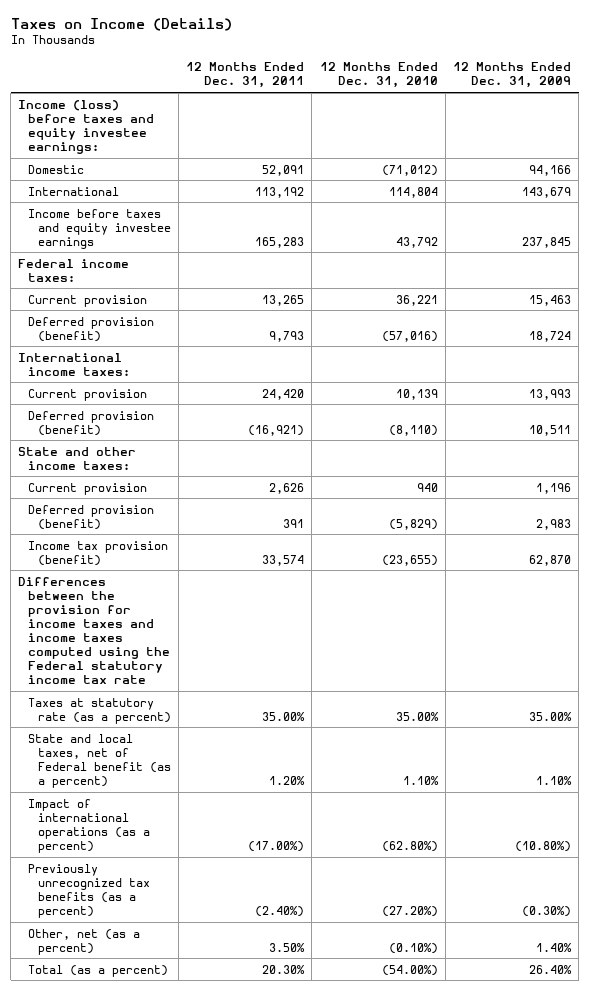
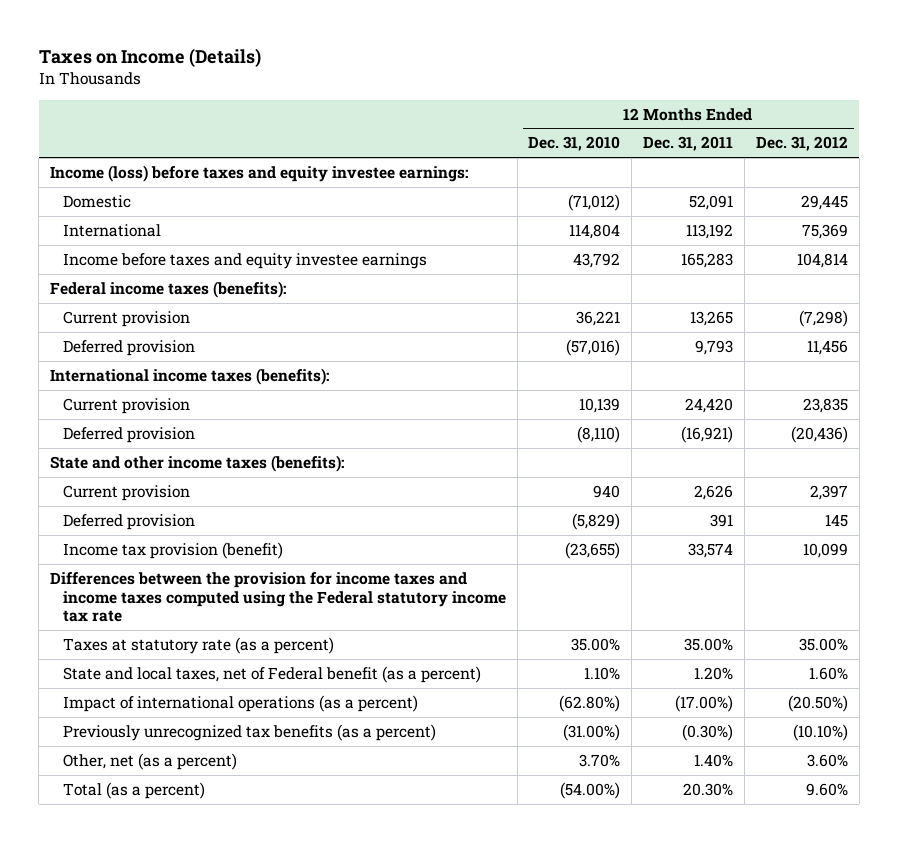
[453,62,572,89] 12 Months Ended Dec. 31, 2009 -> none
none -> [755,136,848,152] Dec. 31, 2012
[18,258,130,282] Federal income taxes: -> [50,280,287,298] Federal income taxes (benefits):
[28,316,155,342] Deferred provision (benefit) -> [62,339,195,356] Deferred provision
[18,352,131,376] International income taxes: -> [50,367,330,385] International income taxes (benefits):
[28,410,155,436] Deferred provision (benefit) -> [62,426,195,443] Deferred provision
[18,446,137,470] State and other income taxes: -> [50,454,345,472] State and other income taxes (benefits):
[28,504,155,530] Deferred provision (benefit) -> [62,513,195,530] Deferred provision
[255,905,305,917] (2.40%) -> [682,723,734,741] (0.30%)
[381,905,438,917] (27.20%) -> [563,723,621,741] (31.00%)
[269,942,306,952] 3.50% -> [694,753,734,767] 1.40%
[388,942,438,954] (0.10%) -> [579,753,621,767] 3.70%

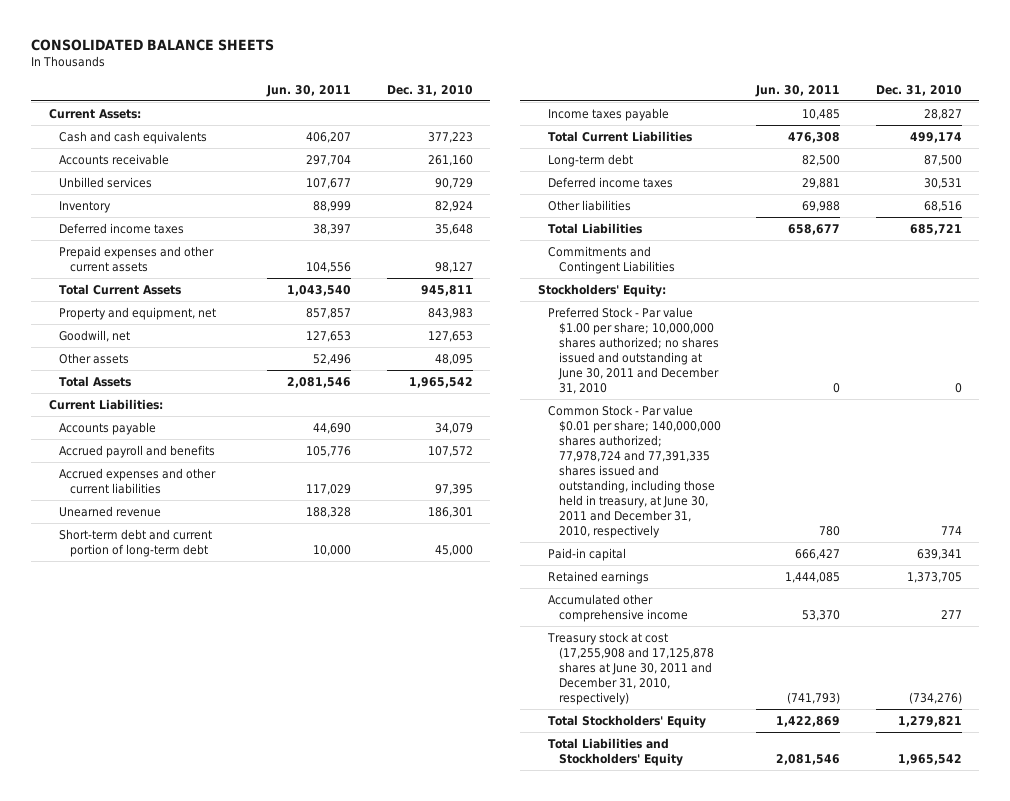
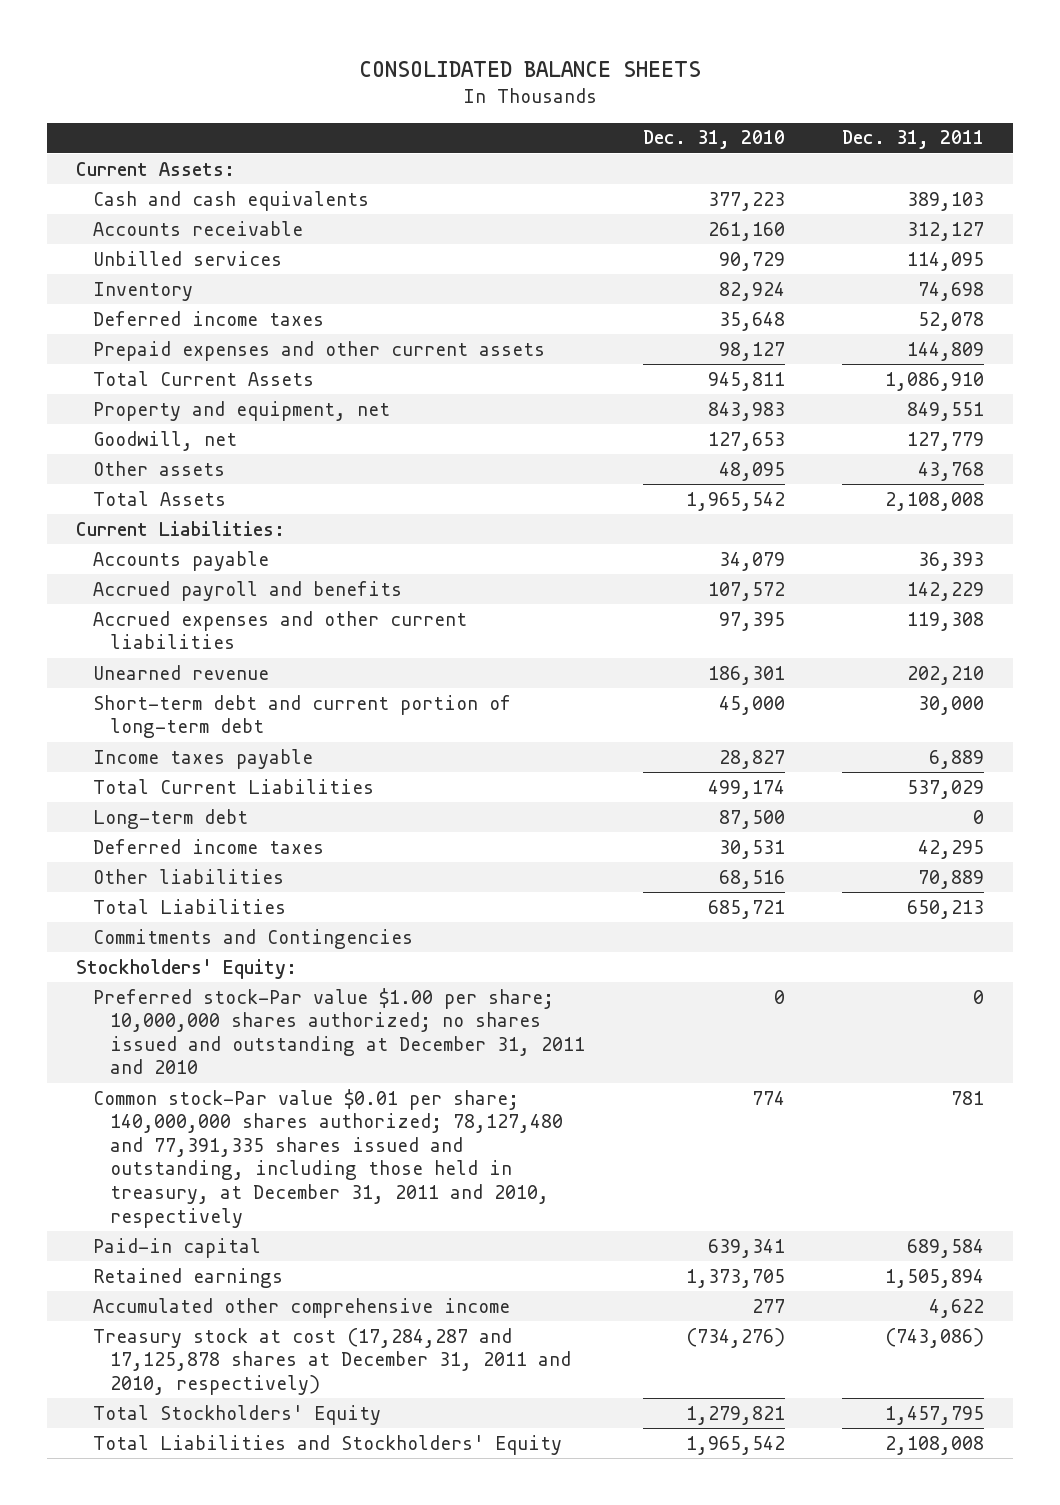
[266,84,352,97] Jun. 30, 2011 -> none
none -> [842,130,985,150] Dec. 31, 2011
[548,245,676,274] Commitments and Contingent Liabilities -> [92,928,413,949] Commitments and Contingencies
[548,306,720,394] Preferred Stock - Par value $1.00 per share; 10,000,000 shares authorized; no shares issued and outstanding at June 30, 2011 and December 31, 2010 -> [92,987,585,1075] Preferred stock-Par value $1.00 per share; 10,000,000 shares authorized; no shares issued and outstanding at December 31, 2011 and 2010
[548,404,722,538] Common Stock - Par value $0.01 per share; 140,000,000 shares authorized; 77,978,724 and 77,391,335 shares issued and outstanding, including those held in treasury, at June 30, 2011 and December 31, 2010, respectively -> [92,1088,563,1228] Common stock-Par value $0.01 per share; 140,000,000 shares authorized; 78,127,480 and 77,391,335 shares issued and outstanding, including those held in treasury, at December 31, 2011 and 2010, respectively
[547,631,715,705] Treasury stock at cost (17,255,908 and 17,125,878 shares at June 30, 2011 and December 31, 2010, respectively) -> [92,1327,571,1395] Treasury stock at cost (17,284,287 and 17,125,878 shares at December 31, 2011 and 2010, respectively)

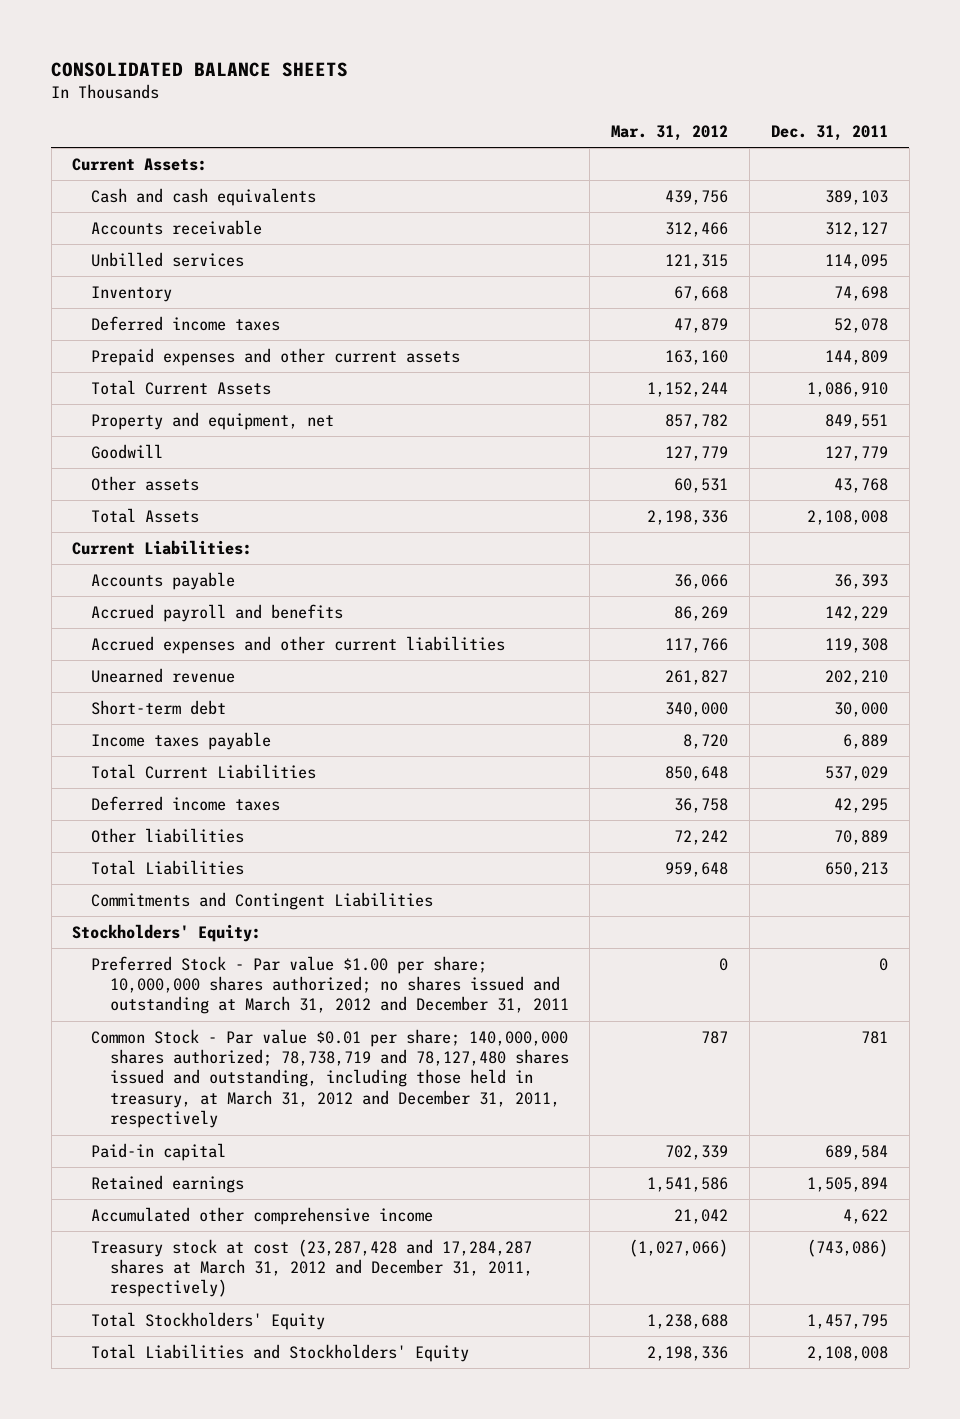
[642,130,785,150] Dec. 31, 2010 -> none
none -> [611,124,729,141] Mar. 31, 2012
[92,430,237,451] Goodwill, net -> [91,443,164,459] Goodwill
[92,694,511,739] Short-term debt and current portion of long-term debt -> [91,699,227,715] Short-term debt
[92,808,248,829] Long-term debt -> none
[92,928,413,949] Commitments and Contingencies -> [91,891,434,910] Commitments and Contingent Liabilities
[92,987,585,1075] Preferred stock-Par value $1.00 per share; 10,000,000 shares authorized; no shares issued and outstanding at December 31, 2011 and 2010 -> [91,955,569,1015] Preferred Stock - Par value $1.00 per share; 10,000,000 shares authorized; no shares issued and outstanding at March 31, 2012 and December 31, 2011
[92,1088,563,1228] Common stock-Par value $0.01 per share; 140,000,000 shares authorized; 78,127,480 and 77,391,335 shares issued and outstanding, including those held in treasury, at December 31, 2011 and 2010, respectively -> [91,1028,569,1129] Common Stock - Par value $0.01 per share; 140,000,000 shares authorized; 78,738,719 and 78,127,480 shares issued and outstanding, including those held in treasury, at March 31, 2012 and December 31, 2011, respectively
[92,1327,571,1395] Treasury stock at cost (17,284,287 and 17,125,878 shares at December 31, 2011 and 2010, respectively) -> [91,1238,533,1298] Treasury stock at cost (23,287,428 and 17,284,287 shares at March 31, 2012 and December 31, 2011, respectively)

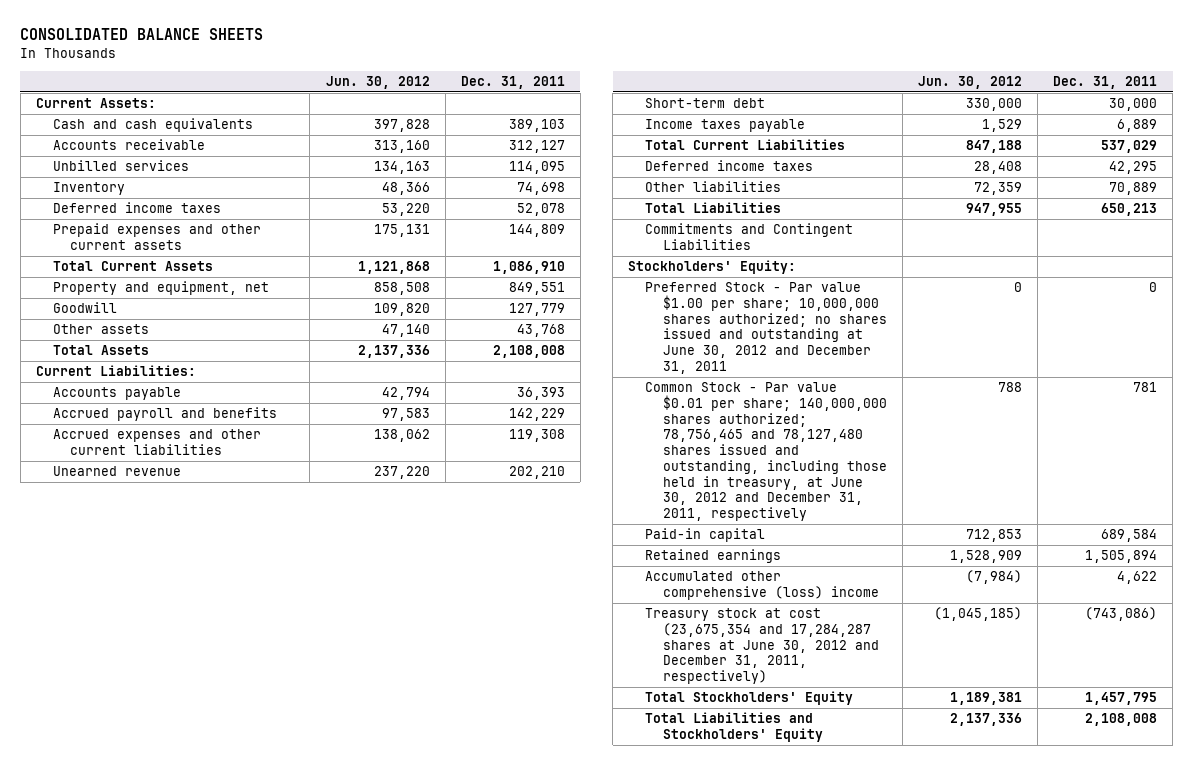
[611,124,729,141] Mar. 31, 2012 -> none
none -> [325,75,430,89] Jun. 30, 2012
[91,955,569,1015] Preferred Stock - Par value $1.00 per share; 10,000,000 shares authorized; no shares issued and outstanding at March 31, 2012 and December 31, 2011 -> [645,282,887,374] Preferred Stock - Par value $1.00 per share; 10,000,000 shares authorized; no shares issued and outstanding at June 30, 2012 and December 31, 2011
[91,1028,569,1129] Common Stock - Par value $0.01 per share; 140,000,000 shares authorized; 78,738,719 and 78,127,480 shares issued and outstanding, including those held in treasury, at March 31, 2012 and December 31, 2011, respectively -> [645,382,887,522] Common Stock - Par value $0.01 per share; 140,000,000 shares authorized; 78,756,465 and 78,127,480 shares issued and outstanding, including those held in treasury, at June 30, 2012 and December 31, 2011, respectively
[91,1206,434,1225] Accumulated other comprehensive income -> [645,571,879,601] Accumulated other comprehensive (loss) income
[91,1238,533,1298] Treasury stock at cost (23,287,428 and 17,284,287 shares at March 31, 2012 and December 31, 2011, respectively) -> [645,608,879,685] Treasury stock at cost (23,675,354 and 17,284,287 shares at June 30, 2012 and December 31, 2011, respectively)

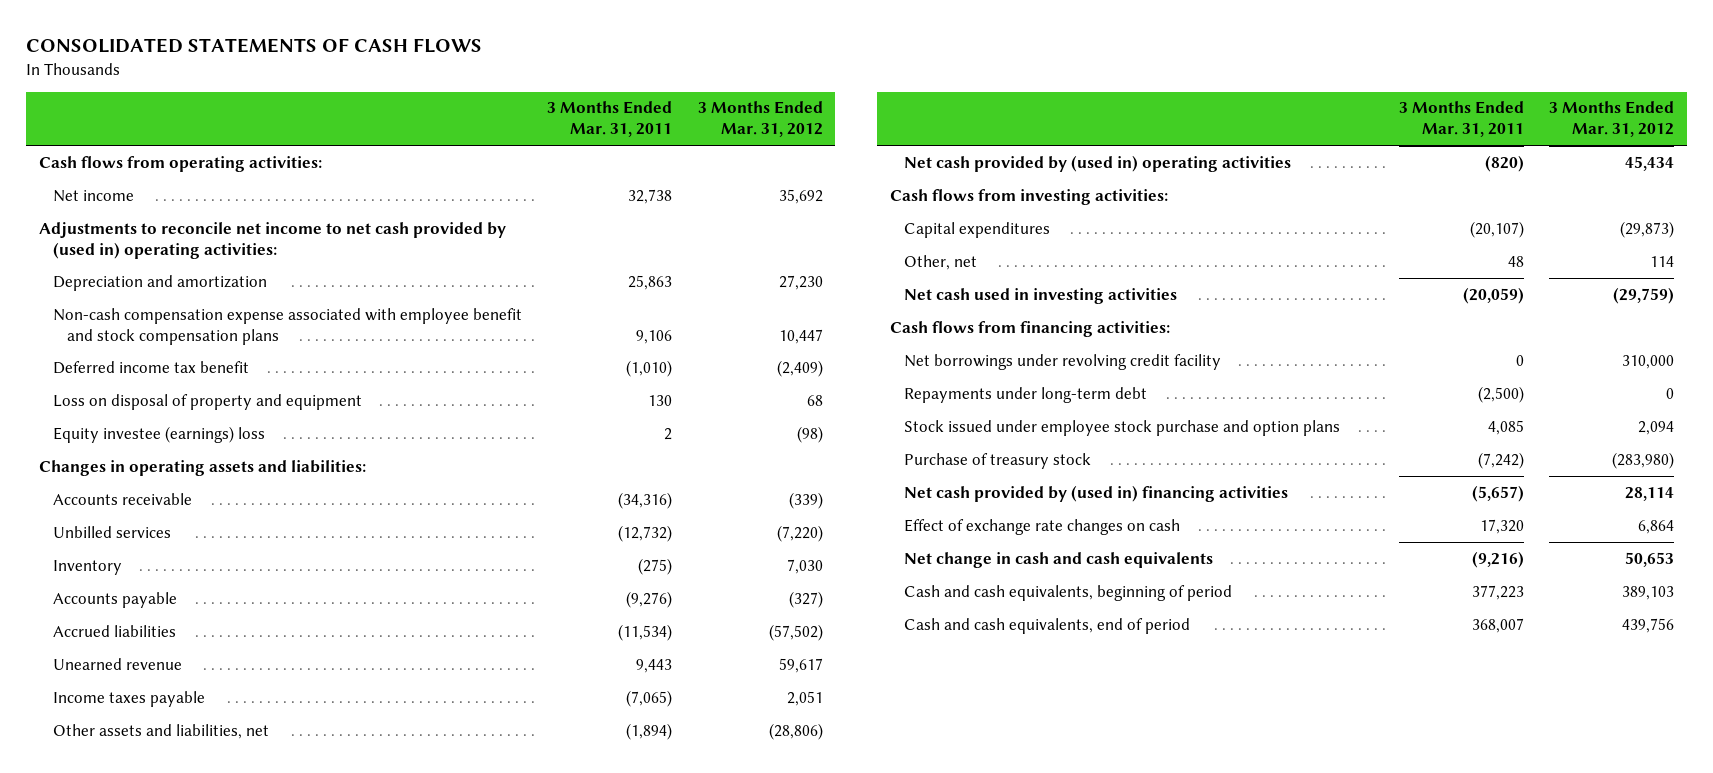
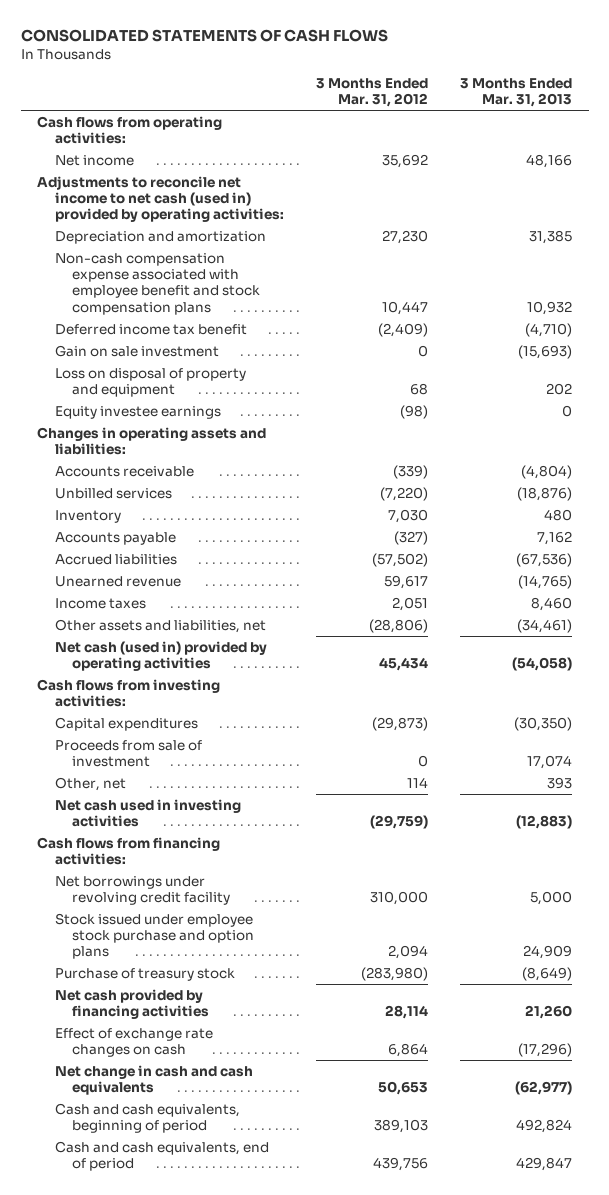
[547,101,673,138] 3 Months Ended Mar. 31, 2011 -> none
none -> [460,78,573,108] 3 Months Ended Mar. 31, 2013
[38,221,506,259] Adjustments to reconcile net income to net cash provided by (used in) operating activities: -> [36,175,284,223] Adjustments to reconcile net income to net cash (used in) provided by operating activities:
none -> [54,344,219,357] Gain on sale investment
[53,425,266,443] Equity investee (earnings) loss -> [54,405,221,419] Equity investee earnings
[53,690,206,707] Income taxes payable -> [54,597,146,609] Income taxes
[904,154,1292,172] Net cash provided by (used in) operating activities -> [54,640,267,672] Net cash (used in) provided by operating activities
none -> [54,739,202,768] Proceeds from sale of investment
[904,386,1148,403] Repayments under long-term debt -> none
[904,484,1289,502] Net cash provided by (used in) financing activities -> [54,988,210,1020] Net cash provided by financing activities

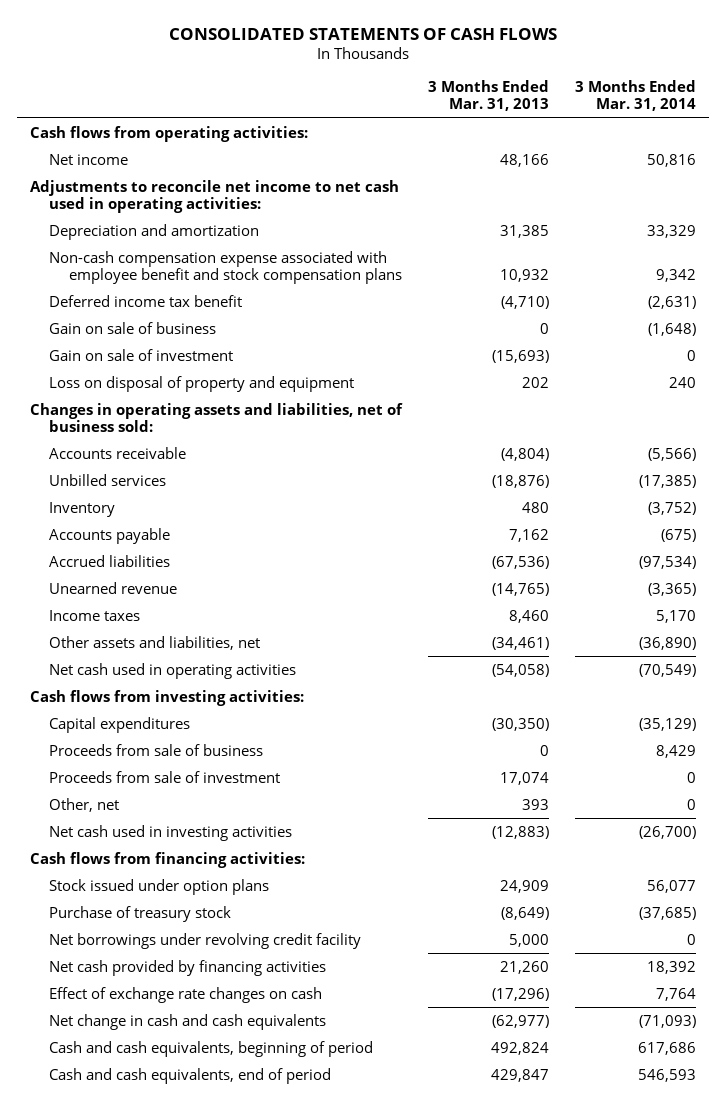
[316,78,429,108] 3 Months Ended Mar. 31, 2012 -> none
none -> [575,80,697,112] 3 Months Ended Mar. 31, 2014
[36,175,284,223] Adjustments to reconcile net income to net cash (used in) provided by operating activities: -> [30,179,400,213] Adjustments to reconcile net income to net cash used in operating activities:
none -> [49,321,217,334] Gain on sale of business
[54,344,219,357] Gain on sale investment -> [49,348,234,361] Gain on sale of investment
[54,405,221,419] Equity investee earnings -> none
[36,426,266,456] Changes in operating assets and liabilities: -> [30,402,404,432] Changes in operating assets and liabilities, net of business sold:
[54,640,267,672] Net cash (used in) provided by operating activities -> [49,662,297,679] Net cash used in operating activities
none -> [49,743,264,756] Proceeds from sale of business
[54,912,255,960] Stock issued under employee stock purchase and option plans -> [49,878,270,895] Stock issued under option plans
[54,875,231,906] Net borrowings under revolving credit facility -> [49,932,362,949] Net borrowings under revolving credit facility

